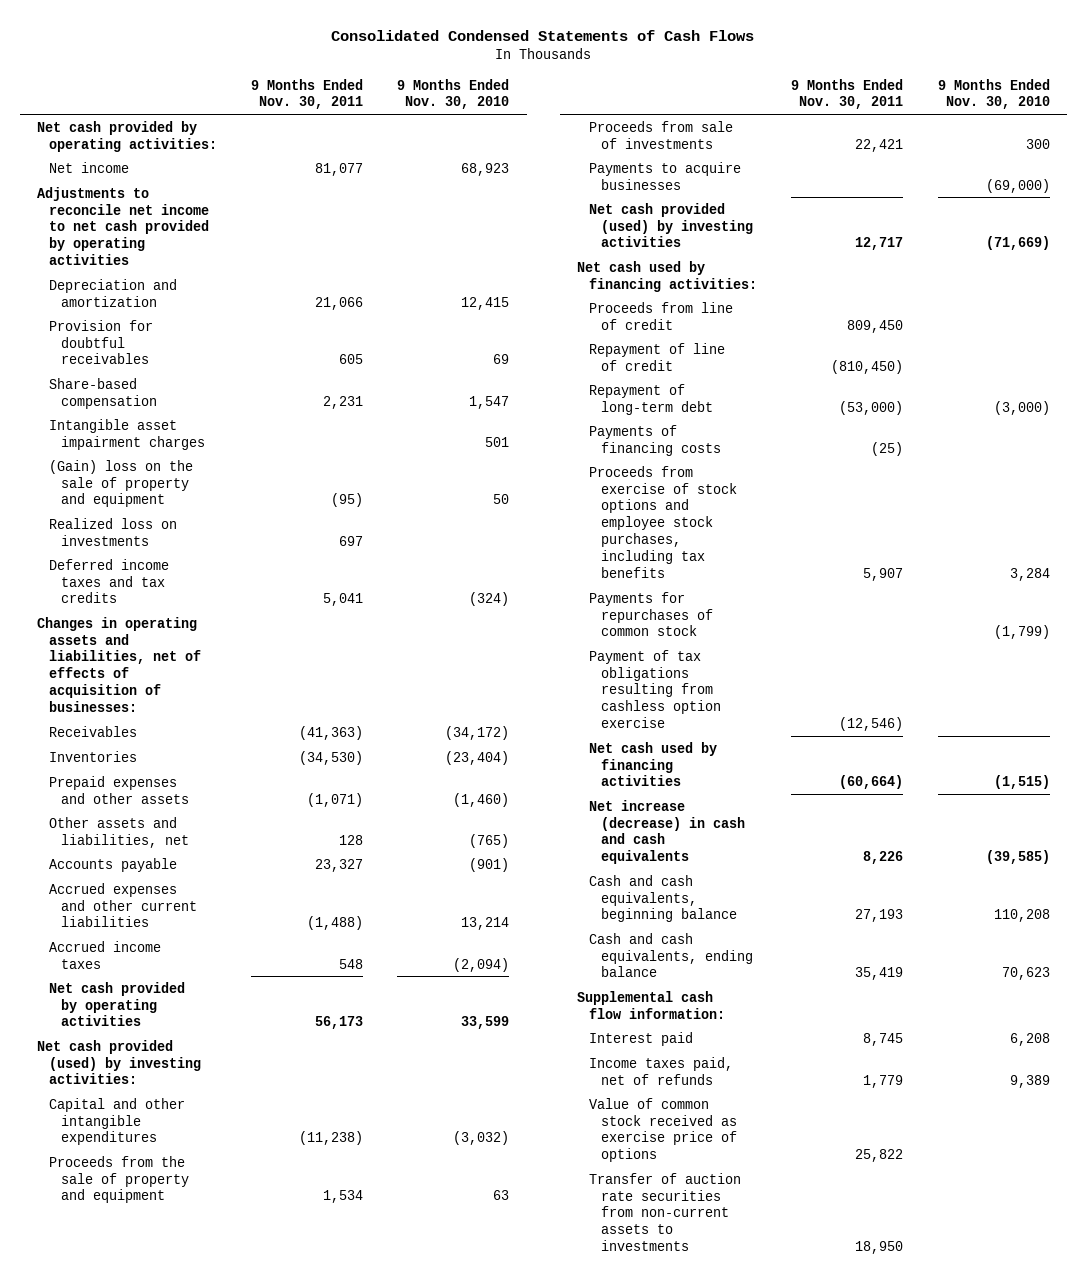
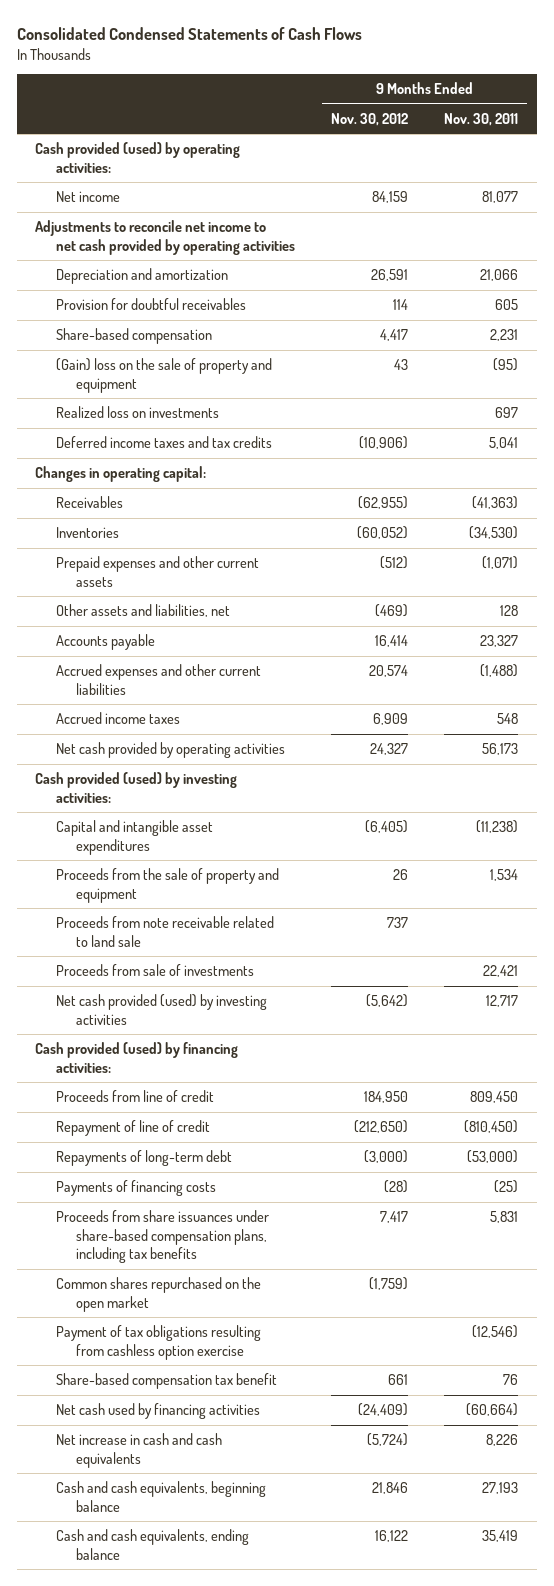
[397,78,510,110] 9 Months Ended Nov. 30, 2010 -> none
none -> [331,112,409,126] Nov. 30, 2012
[37,120,218,152] Net cash provided by operating activities: -> [35,142,241,173] Cash provided (used) by operating activities:
[49,418,205,450] Intangible asset impairment charges -> none
[37,616,202,712] Changes in operating assets and liabilities, net of effects of acquisition of businesses: -> [35,466,207,483] Changes in operating capital:
[49,775,189,804] Prepaid expenses and other assets -> [55,556,259,587] Prepaid expenses and other current assets
[37,1039,202,1085] Net cash provided (used) by investing activities: -> [35,772,238,803] Cash provided (used) by investing activities:
[49,1097,186,1146] Capital and other intangible expenditures -> [55,820,213,855] Capital and intangible asset expenditures
none -> [55,916,274,947] Proceeds from note receivable related to land sale
[589,161,742,190] Payments to acquire businesses -> none
[577,260,758,292] Net cash used by financing activities: -> [35,1042,239,1073] Cash provided (used) by financing activities:
[589,383,713,415] Repayment of long-term debt -> [55,1150,232,1167] Repayments of long-term debt
[589,465,737,578] Proceeds from exercise of stock options and employee stock purchases, including tax benefits -> none
none -> [55,1210,269,1264] Proceeds from share issuances under share-based compensation plans, including tax benefits
[589,591,713,637] Payments for repurchases of common stock -> [55,1277,261,1312] Common shares repurchased on the open market
none -> [55,1373,277,1390] Share-based compensation tax benefit
[589,799,745,865] Net increase (decrease) in cash and cash equivalents -> [55,1433,222,1468] Net increase in cash and cash equivalents
[577,990,726,1019] Supplemental cash flow information: -> none
[589,1031,694,1046] Interest paid -> none
[589,1056,734,1085] Income taxes paid, net of refunds -> none
[589,1097,737,1163] Value of common stock received as exercise price of options -> none
[589,1172,742,1252] Transfer of auction rate securities from non-current assets to investments -> none

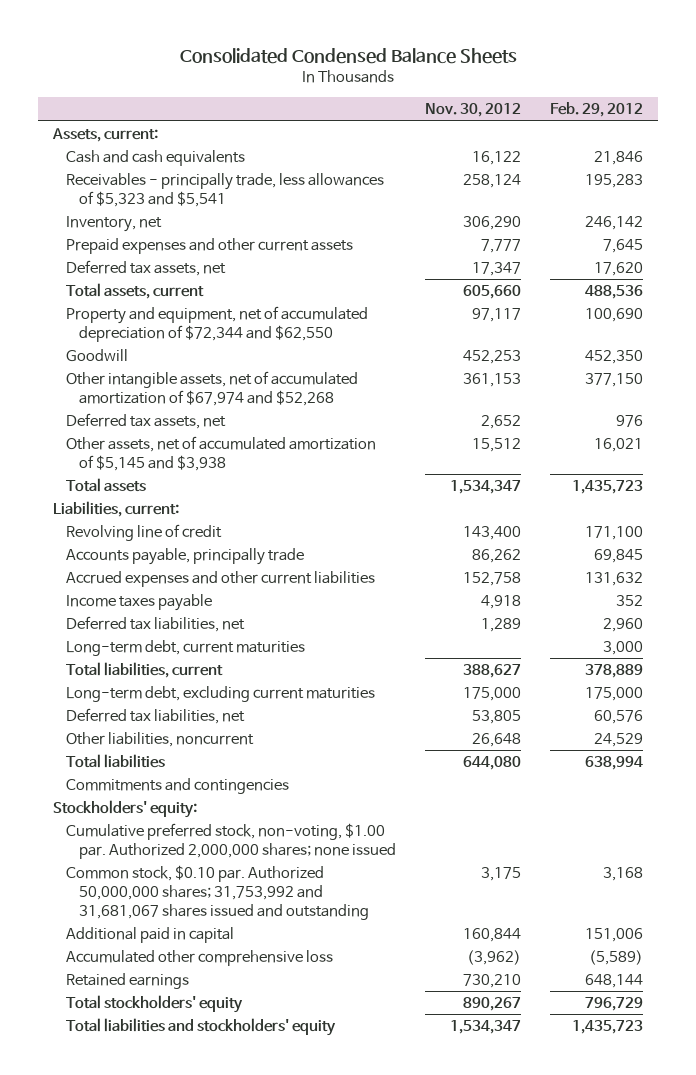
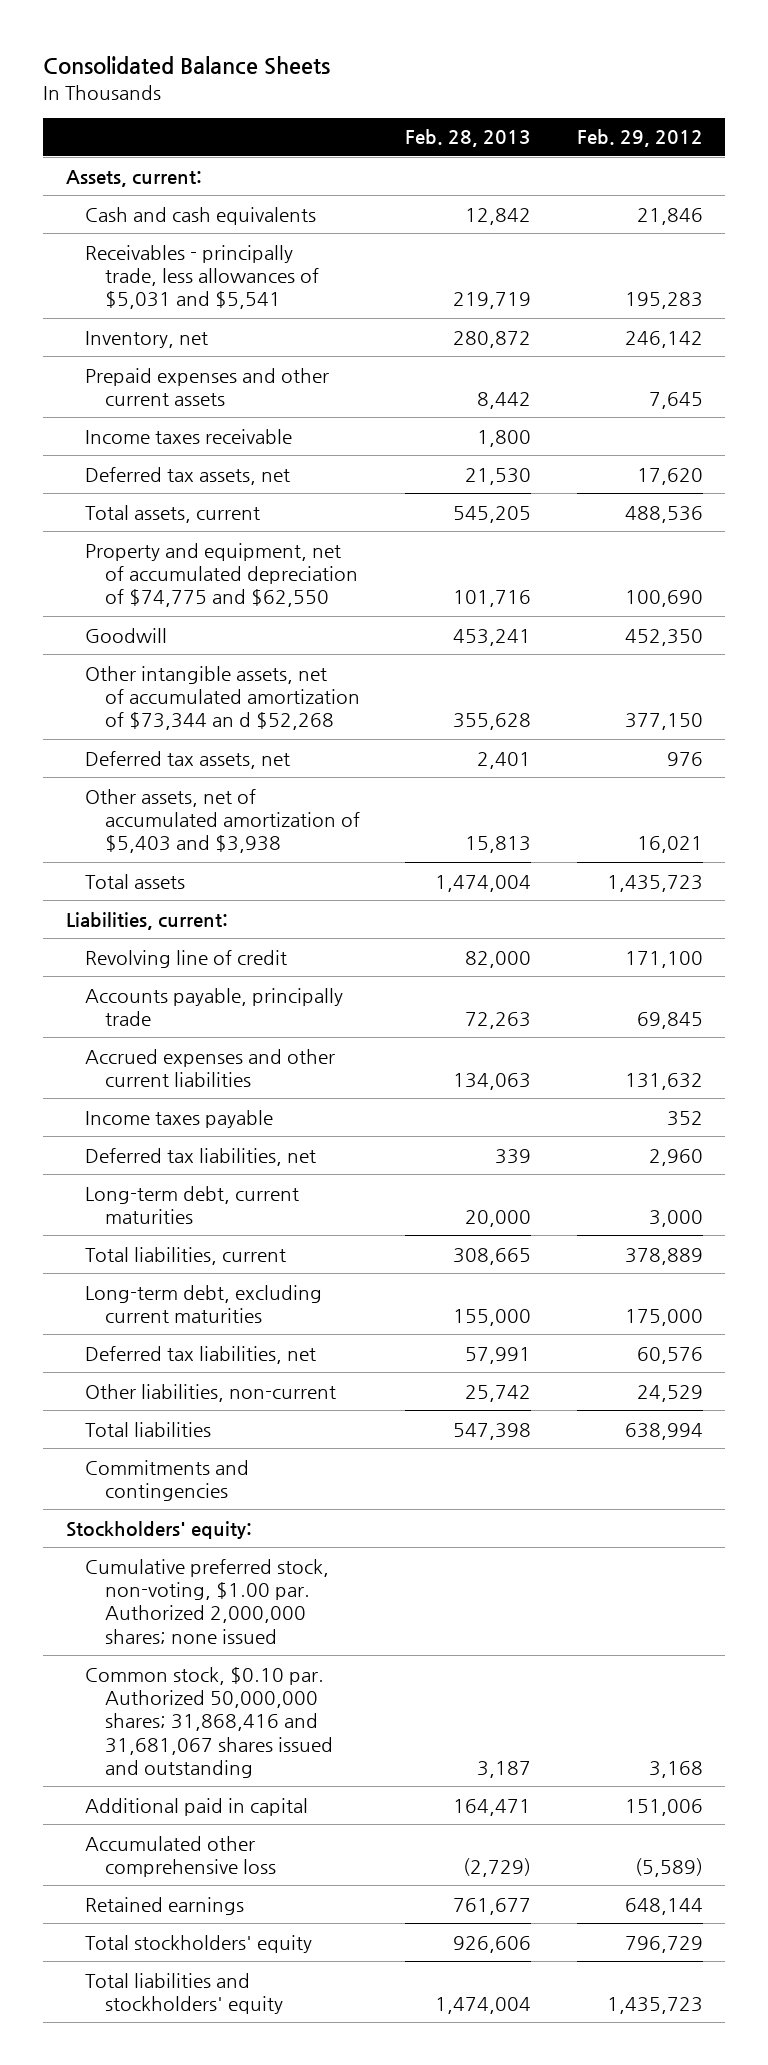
[179,47,517,64] Consolidated Condensed Balance Sheets -> [43,55,331,75] Consolidated Balance Sheets
[425,103,522,118] Nov. 30, 2012 -> none
none -> [405,129,532,148] Feb. 28, 2013
[65,173,384,207] Receivables - principally trade, less allowances of $5,323 and $5,541 -> [85,244,320,310] Receivables - principally trade, less allowances of $5,031 and $5,541
none -> [85,428,293,444] Income taxes receivable
[65,306,368,342] Property and equipment, net of accumulated depreciation of $72,344 and $62,550 -> [85,542,359,608] Property and equipment, net of accumulated depreciation of $74,775 and $62,550
[65,371,358,406] Other intangible assets, net of accumulated amortization of $67,974 and $52,268 -> [85,665,361,731] Other intangible assets, net of accumulated amortization of $73,344 an d $52,268
[65,436,376,471] Other assets, net of accumulated amortization of $5,145 and $3,938 -> [85,788,361,854] Other assets, net of accumulated amortization of $5,403 and $3,938
[65,732,254,748] Other liabilities, noncurrent -> [85,1383,337,1402] Other liabilities, non-current
[65,865,370,920] Common stock, $0.10 par. Authorized 50,000,000 shares; 31,753,992 and 31,681,067 shares issued and outstanding -> [85,1666,334,1778] Common stock, $0.10 par. Authorized 50,000,000 shares; 31,868,416 and 31,681,067 shares issued and outstanding

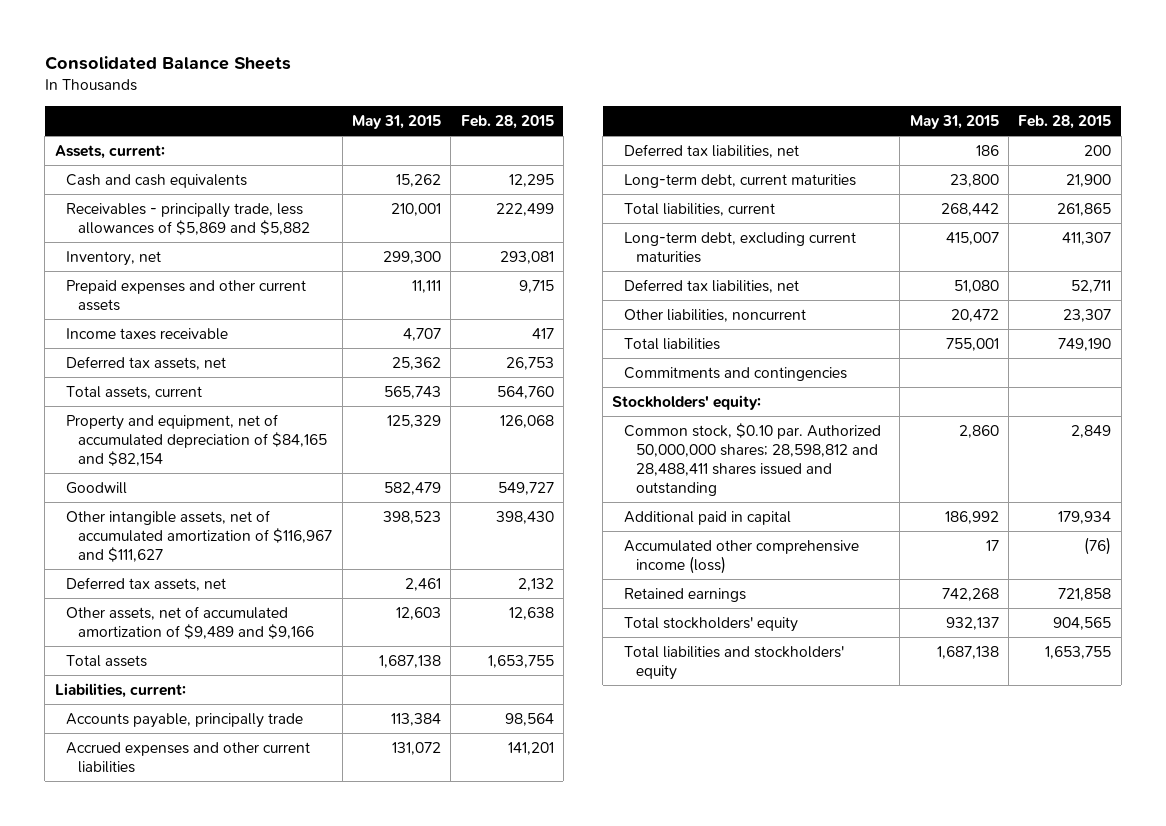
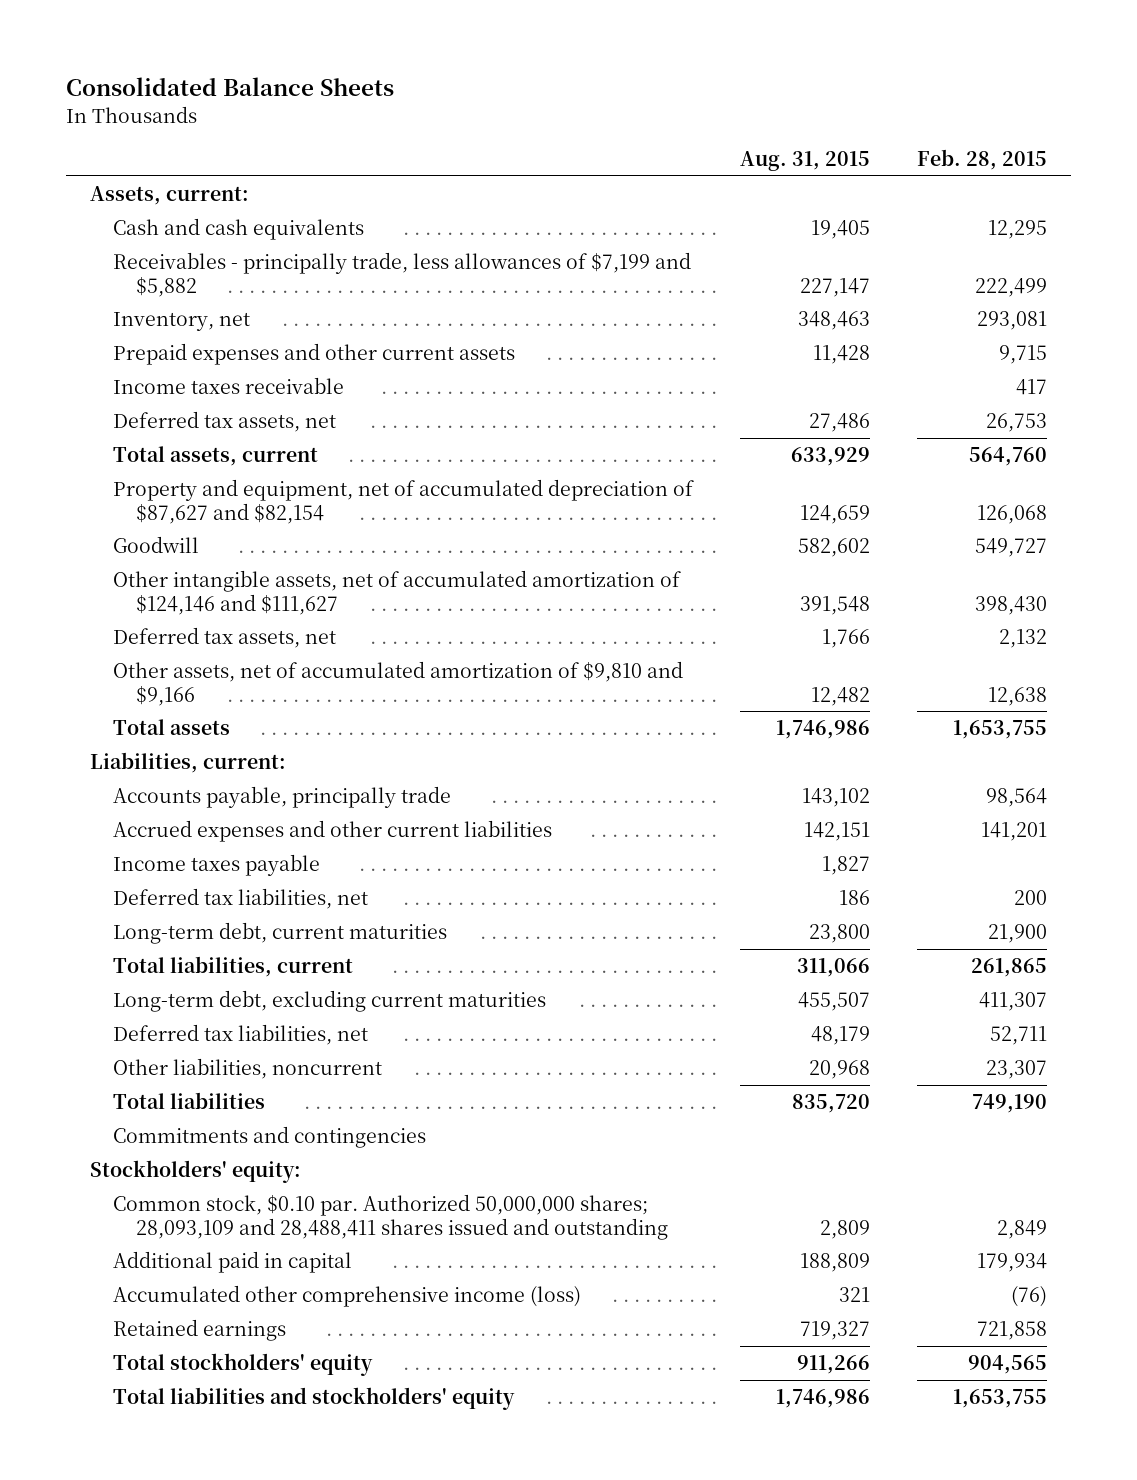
[351,115,441,130] May 31, 2015 -> none
none -> [740,151,871,172] Aug. 31, 2015
[66,203,311,235] Receivables - principally trade, less allowances of $5,869 and $5,882 -> [112,252,691,297] Receivables - principally trade, less allowances of $7,199 and $5,882
[66,414,328,466] Property and equipment, net of accumulated depreciation of $84,165 and $82,154 -> [112,479,694,524] Property and equipment, net of accumulated depreciation of $87,627 and $82,154
[66,510,333,562] Other intangible assets, net of accumulated amortization of $116,967 and $111,627 -> [112,570,681,615] Other intangible assets, net of accumulated amortization of $124,146 and $111,627
[66,606,315,639] Other assets, net of accumulated amortization of $9,489 and $9,166 -> [112,661,683,706] Other assets, net of accumulated amortization of $9,810 and $9,166
none -> [112,854,320,877] Income taxes payable
[624,423,882,496] Common stock, $0.10 par. Authorized 50,000,000 shares; 28,598,812 and 28,488,411 shares issued and outstanding -> [112,1194,669,1240] Common stock, $0.10 par. Authorized 50,000,000 shares; 28,093,109 and 28,488,411 shares issued and outstanding

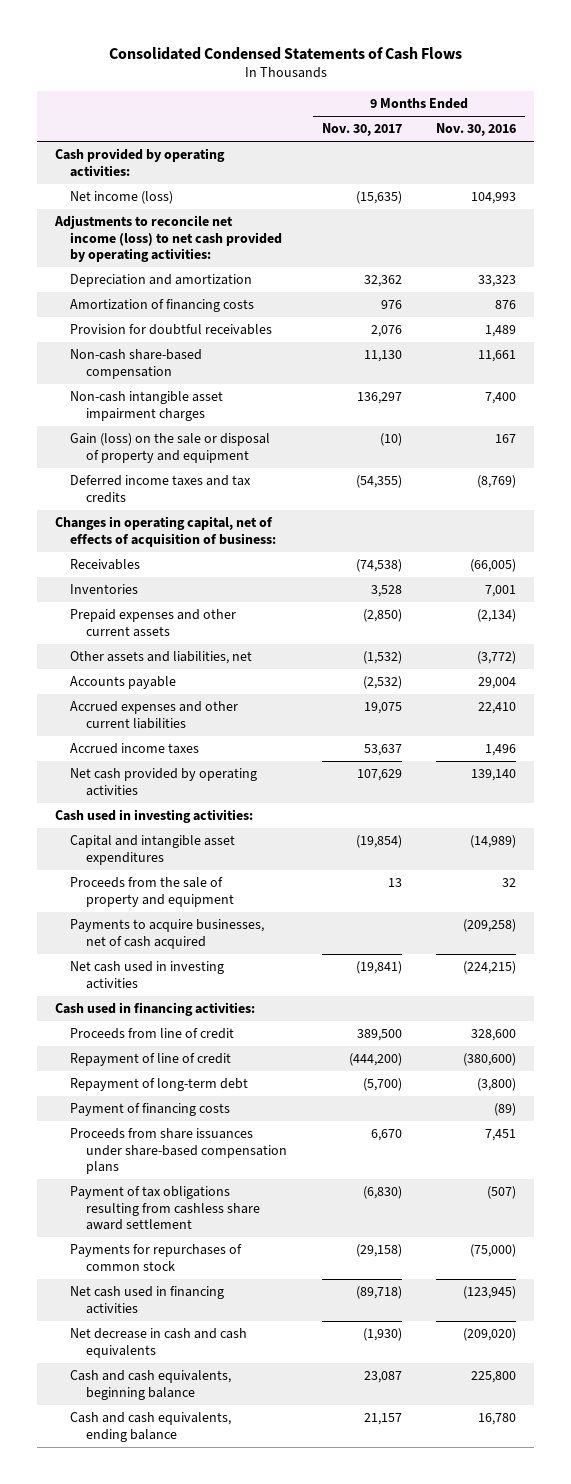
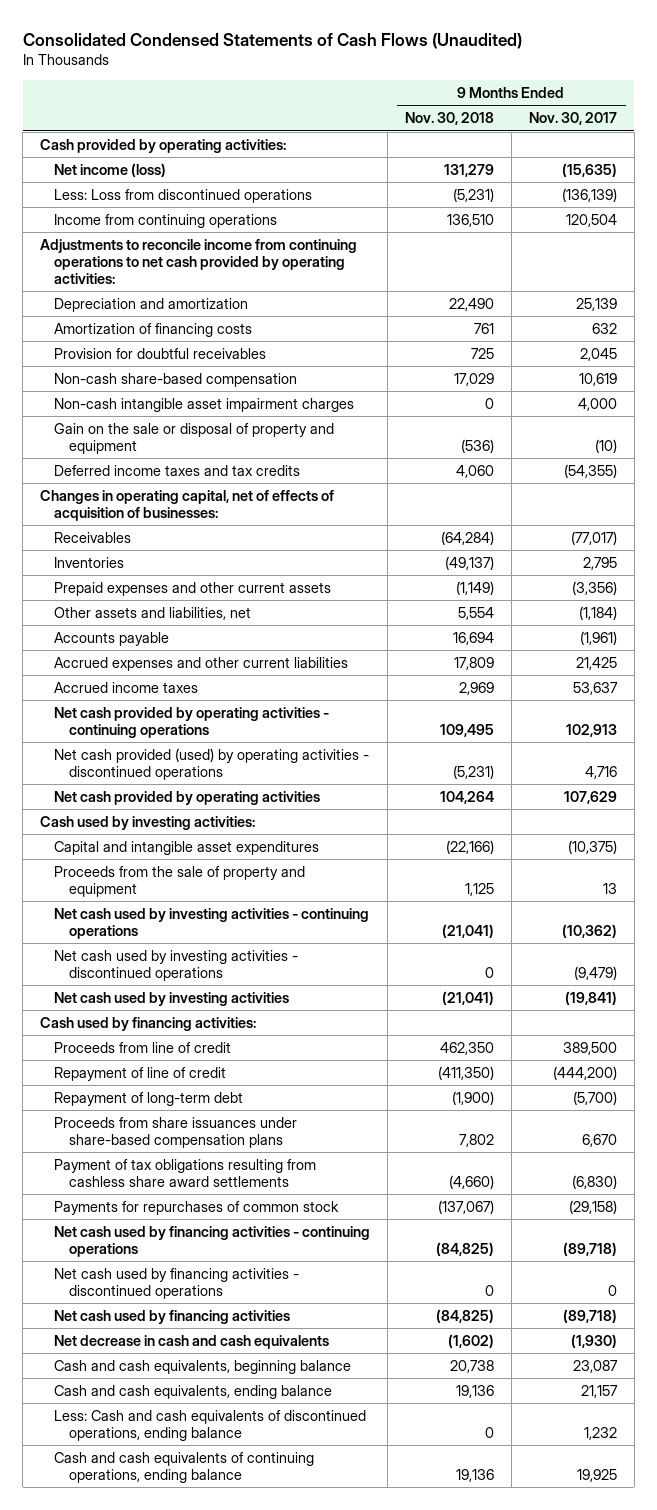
[108,46,462,60] Consolidated Condensed Statements of Cash Flows -> [22,32,522,49] Consolidated Condensed Statements of Cash Flows (Unaudited)
[436,123,517,137] Nov. 30, 2016 -> none
none -> [405,112,495,126] Nov. 30, 2018
none -> [54,189,313,204] Less: Loss from discontinued operations
none -> [54,214,278,229] Income from continuing operations
[53,215,283,263] Adjustments to reconcile net income (loss) to net cash provided by operating activities: -> [40,239,358,285] Adjustments to reconcile income from continuing operations to net cash provided by operating activities:
[363,275,402,288] 32,362 -> [576,298,618,312] 25,139
[380,300,402,310] 976 -> [592,323,618,335] 632
[370,325,402,338] 2,076 -> [580,348,618,362] 2,045
[363,350,402,363] 11,130 -> [579,373,618,387] 10,619
[356,392,402,405] 136,297 -> [578,398,618,412] 4,000
[70,433,271,463] Gain (loss) on the sale or disposal of property and equipment -> [54,423,335,455] Gain on the sale or disposal of property and equipment
[54,516,277,547] Changes in operating capital, net of effects of acquisition of business: -> [40,490,335,522] Changes in operating capital, net of effects of acquisition of businesses:
[355,559,402,573] (74,538) -> [571,531,618,546] (77,017)
[370,585,402,598] 3,528 -> [583,557,618,571] 2,795
[362,609,402,623] (2,850) -> [572,581,618,596] (3,356)
[362,651,402,665] (1,532) -> [579,606,618,621] (1,184)
[362,676,402,690] (2,532) -> [580,631,618,646] (1,961)
[363,702,402,715] 19,075 -> [576,657,618,671] 21,425
none -> [54,707,330,739] Net cash provided by operating activities - continuing operations
none -> [54,748,370,781] Net cash provided (used) by operating activities - discontinued operations
[54,809,253,824] Cash used in investing activities: -> [40,816,256,831] Cash used by investing activities:
[355,835,402,849] (19,854) -> [568,840,618,855] (10,375)
[70,919,265,949] Payments to acquire businesses, net of cash acquired -> none
none -> [54,908,370,940] Net cash used by investing activities - continuing operations
none -> [54,950,299,982] Net cash used by investing activities - discontinued operations
[70,961,225,989] Net cash used in investing activities -> [54,992,290,1007] Net cash used by investing activities
[54,1002,255,1017] Cash used in financing activities: -> [40,1017,257,1032] Cash used by financing activities:
[70,1103,231,1117] Payment of financing costs -> none
[70,1186,260,1231] Payment of tax obligations resulting from cashless share award settlement -> [54,1159,317,1188] Payment of tax obligations resulting from cashless share award settlements
none -> [54,1226,371,1258] Net cash used by financing activities - continuing operations
none -> [54,1268,300,1300] Net cash used by financing activities - discontinued operations
[70,1286,225,1314] Net cash used in financing activities -> [54,1310,291,1325] Net cash used by financing activities
none -> [54,1410,367,1442] Less: Cash and cash equivalents of discontinued operations, ending balance
none -> [54,1452,315,1484] Cash and cash equivalents of continuing operations, ending balance

